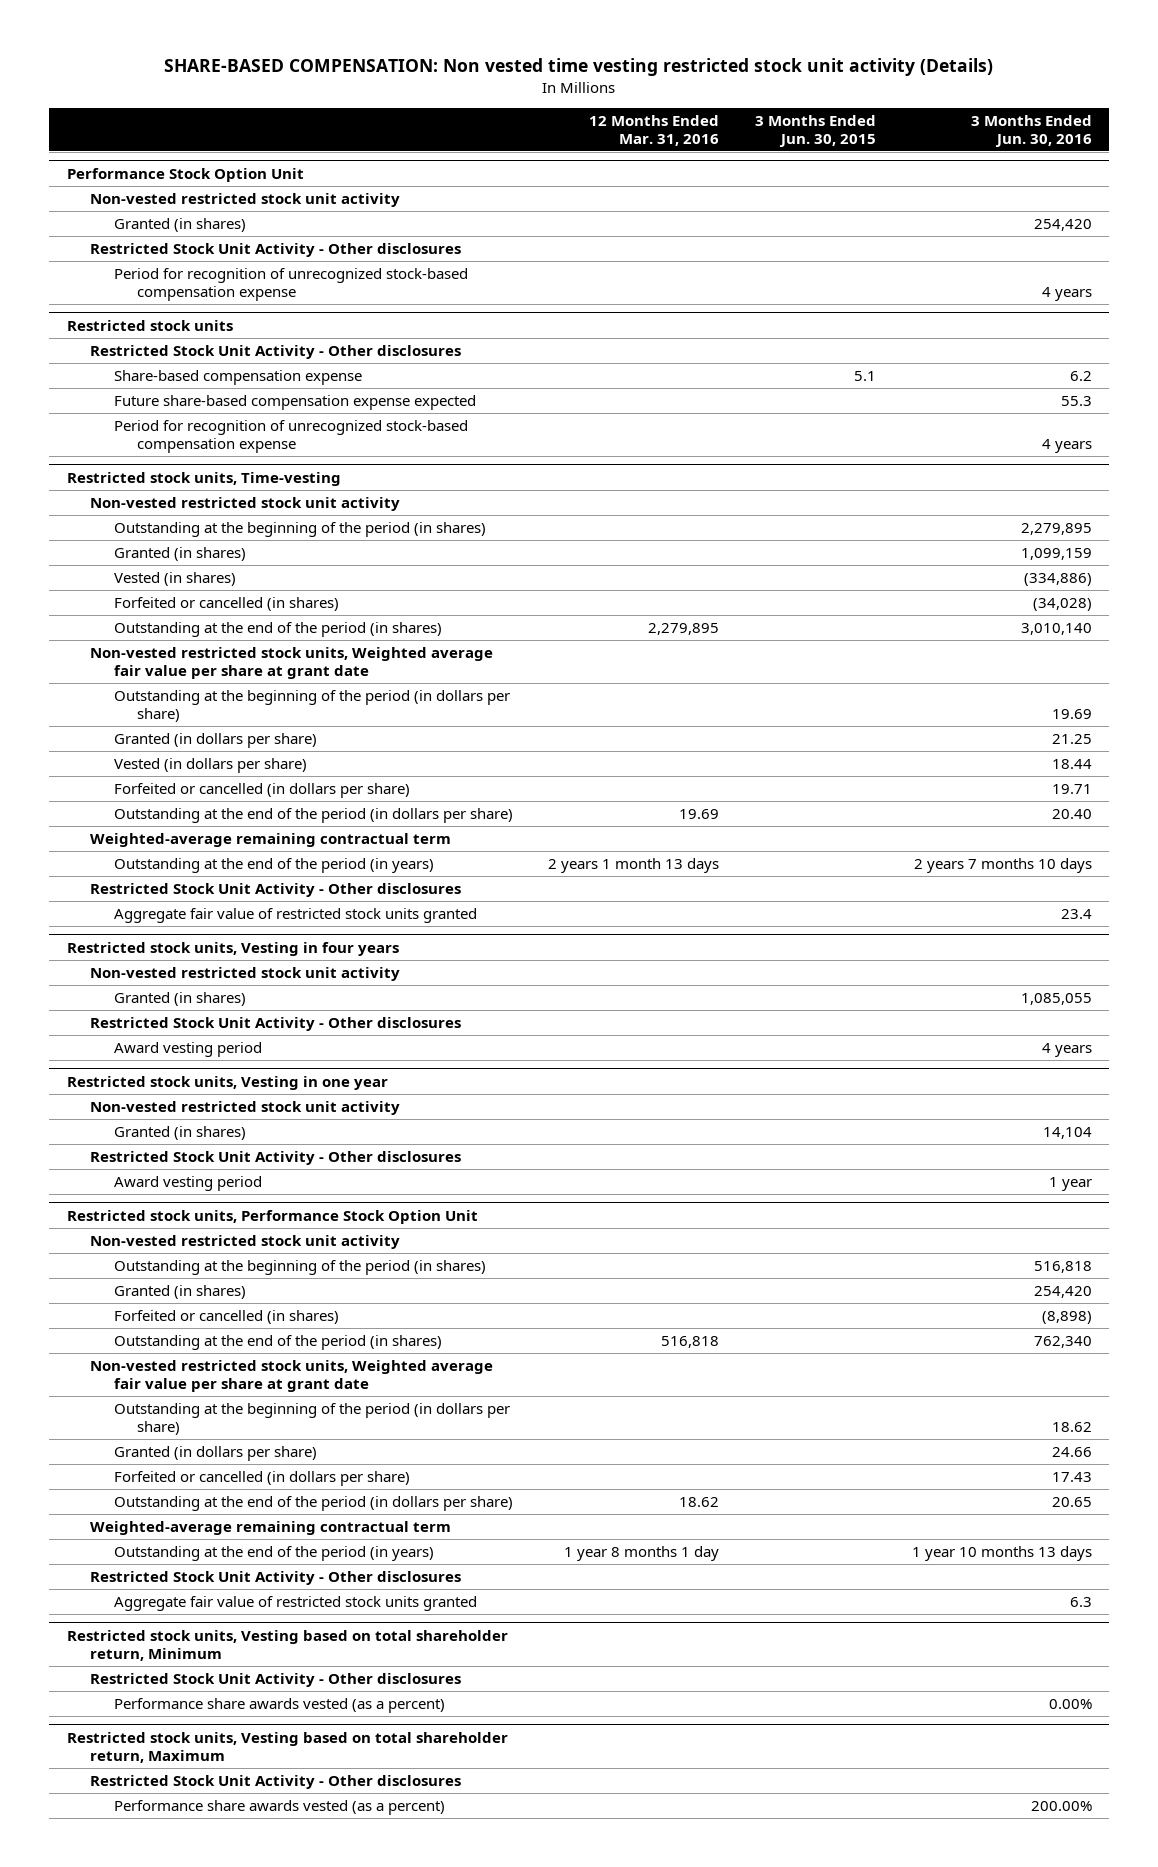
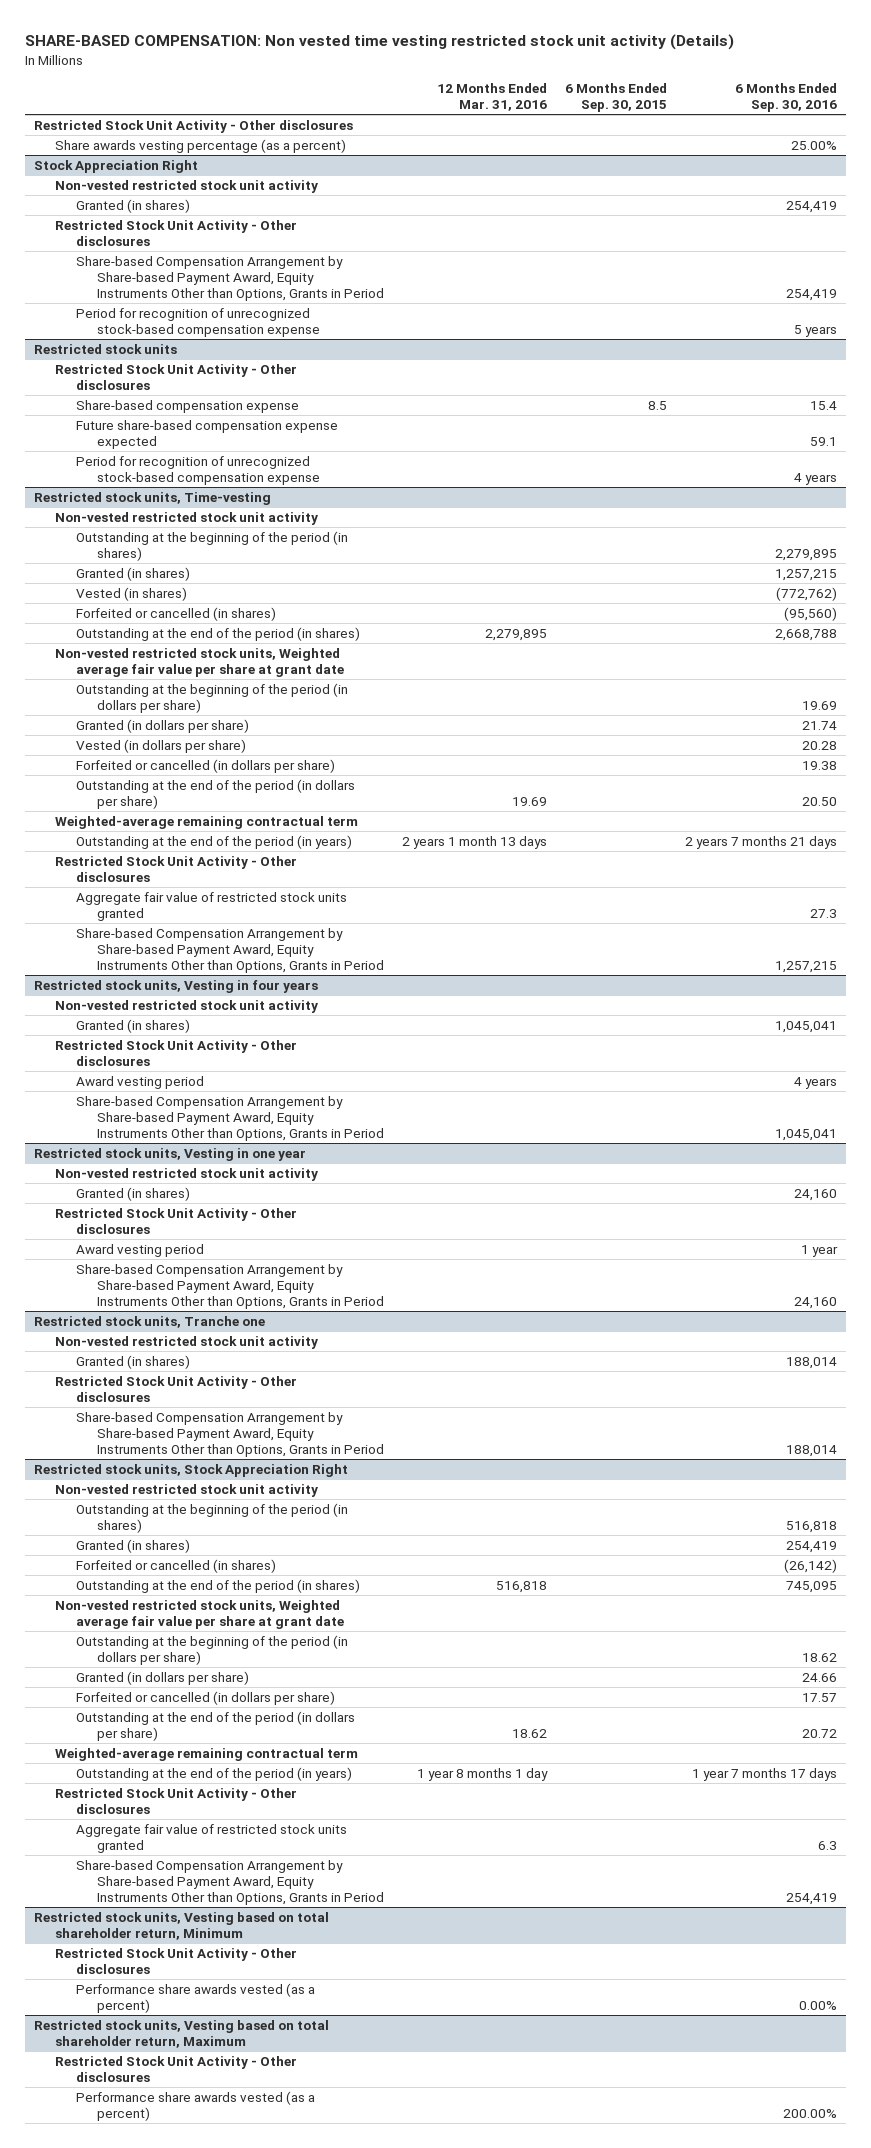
[754,114,876,147] 3 Months Ended Jun. 30, 2015 -> none
[970,114,1092,147] 3 Months Ended Jun. 30, 2016 -> none
none -> [565,83,668,113] 6 Months Ended Sep. 30, 2015
none -> [734,83,837,113] 6 Months Ended Sep. 30, 2016
none -> [33,119,353,133] Restricted Stock Unit Activity - Other disclosures
none -> [55,138,347,153] Share awards vesting percentage (as a percent)
[66,168,304,183] Performance Stock Option Unit -> [33,159,198,173] Stock Appreciation Right
none -> [76,255,385,301] Share-based Compensation Arrangement by Share-based Payment Award, Equity Instruments Other than Options, Grants in Period
none -> [76,927,385,973] Share-based Compensation Arrangement by Share-based Payment Award, Equity Instruments Other than Options, Grants in Period
none -> [76,1095,385,1141] Share-based Compensation Arrangement by Share-based Payment Award, Equity Instruments Other than Options, Grants in Period
none -> [76,1263,385,1309] Share-based Compensation Arrangement by Share-based Payment Award, Equity Instruments Other than Options, Grants in Period
none -> [33,1315,265,1328] Restricted stock units, Tranche one
none -> [55,1335,319,1349] Non-vested restricted stock unit activity
none -> [76,1354,191,1369] Granted (in shares)
none -> [55,1375,298,1402] Restricted Stock Unit Activity - Other disclosures
none -> [76,1411,385,1457] Share-based Compensation Arrangement by Share-based Payment Award, Equity Instruments Other than Options, Grants in Period
[66,1210,478,1225] Restricted stock units, Performance Stock Option Unit -> [33,1463,348,1477] Restricted stock units, Stock Appreciation Right
none -> [76,1859,385,1905] Share-based Compensation Arrangement by Share-based Payment Award, Equity Instruments Other than Options, Grants in Period

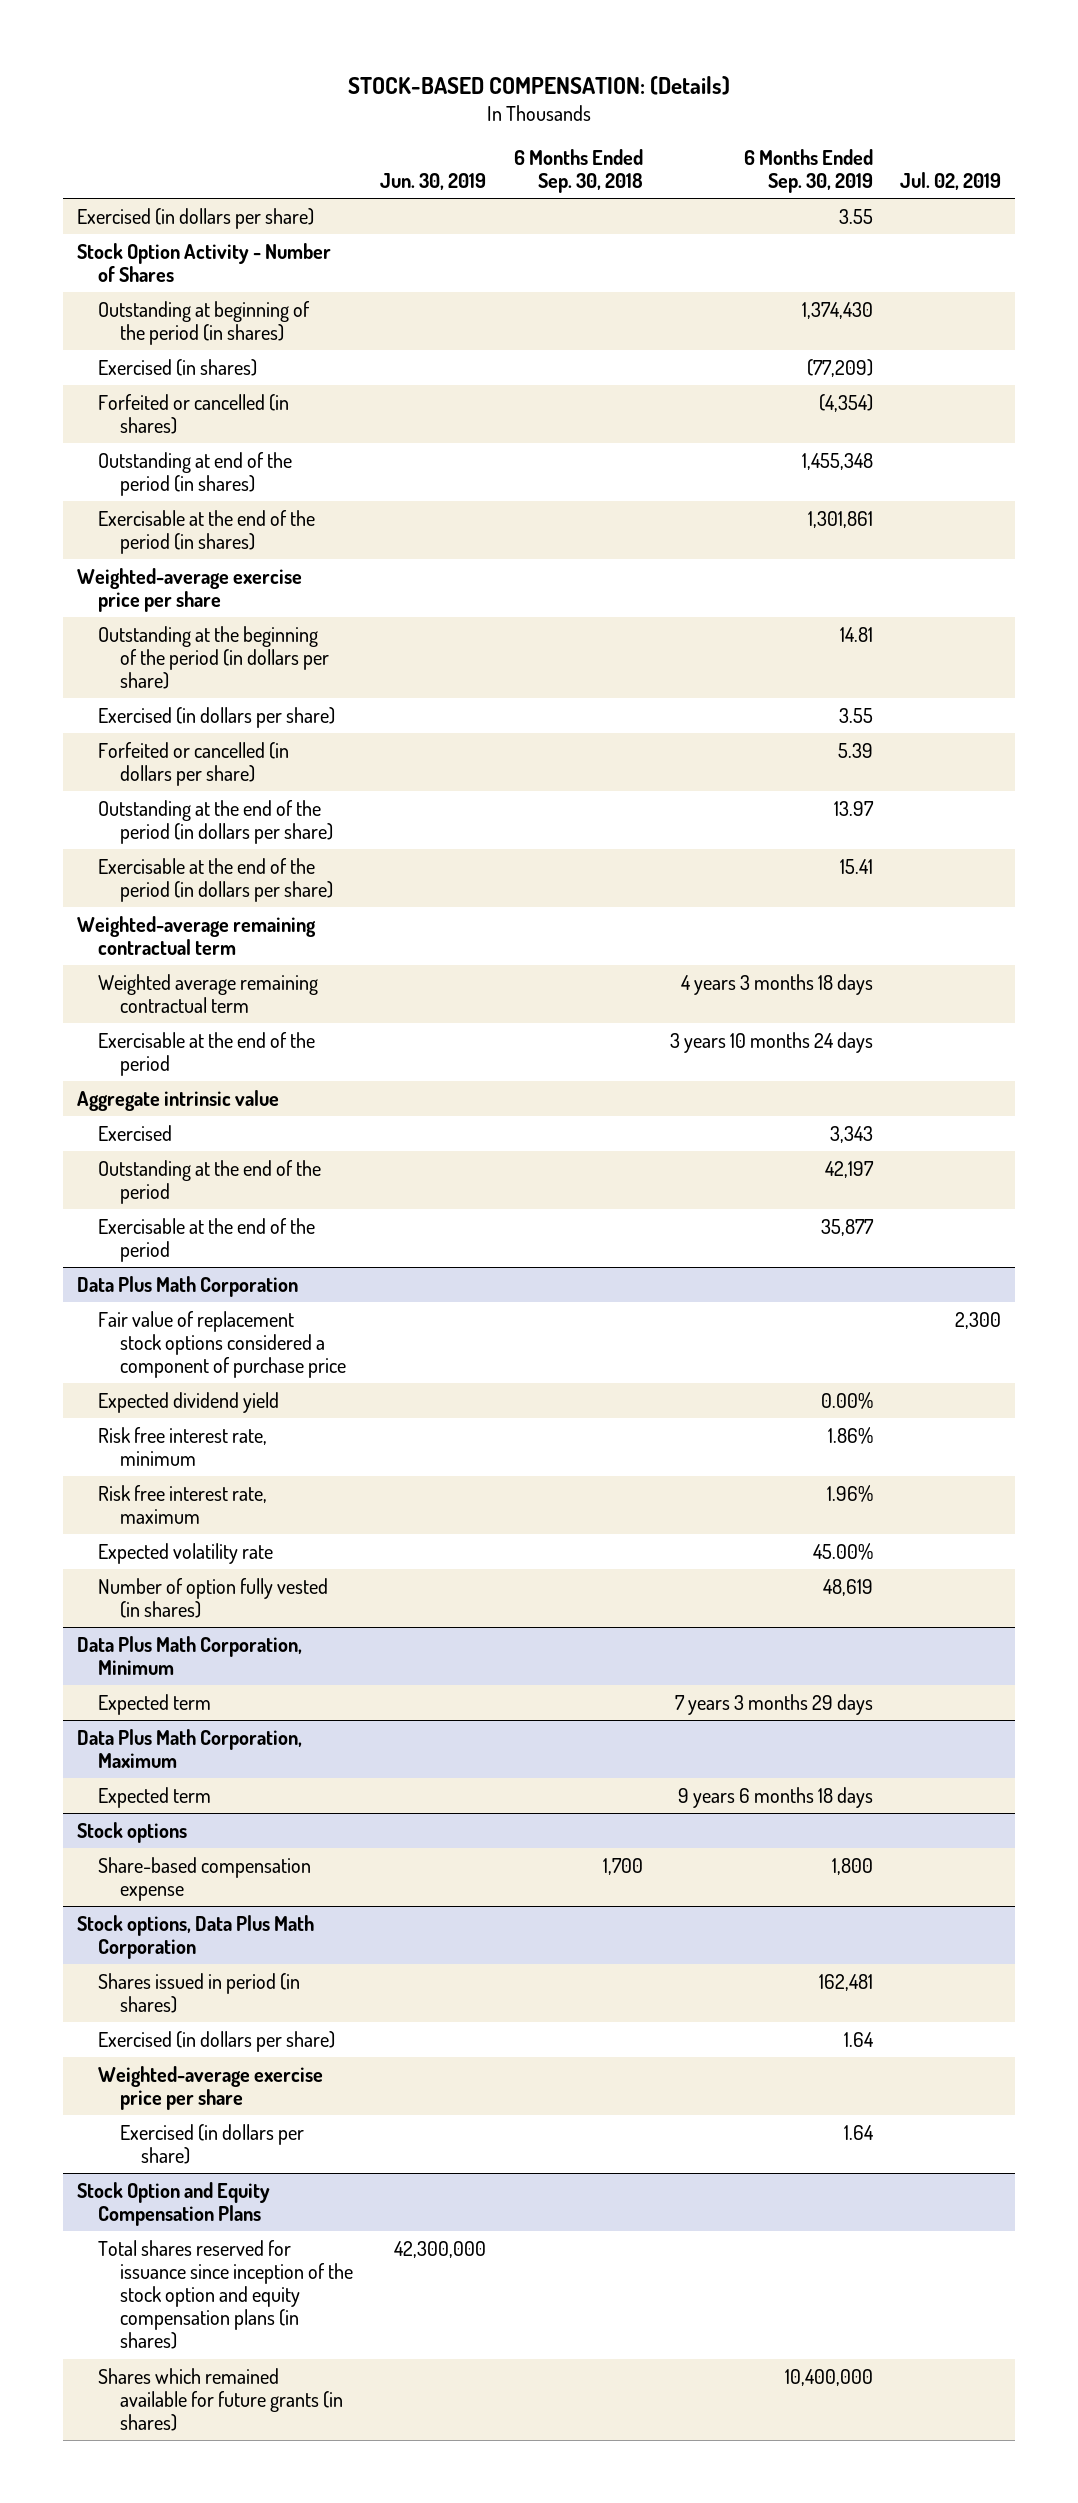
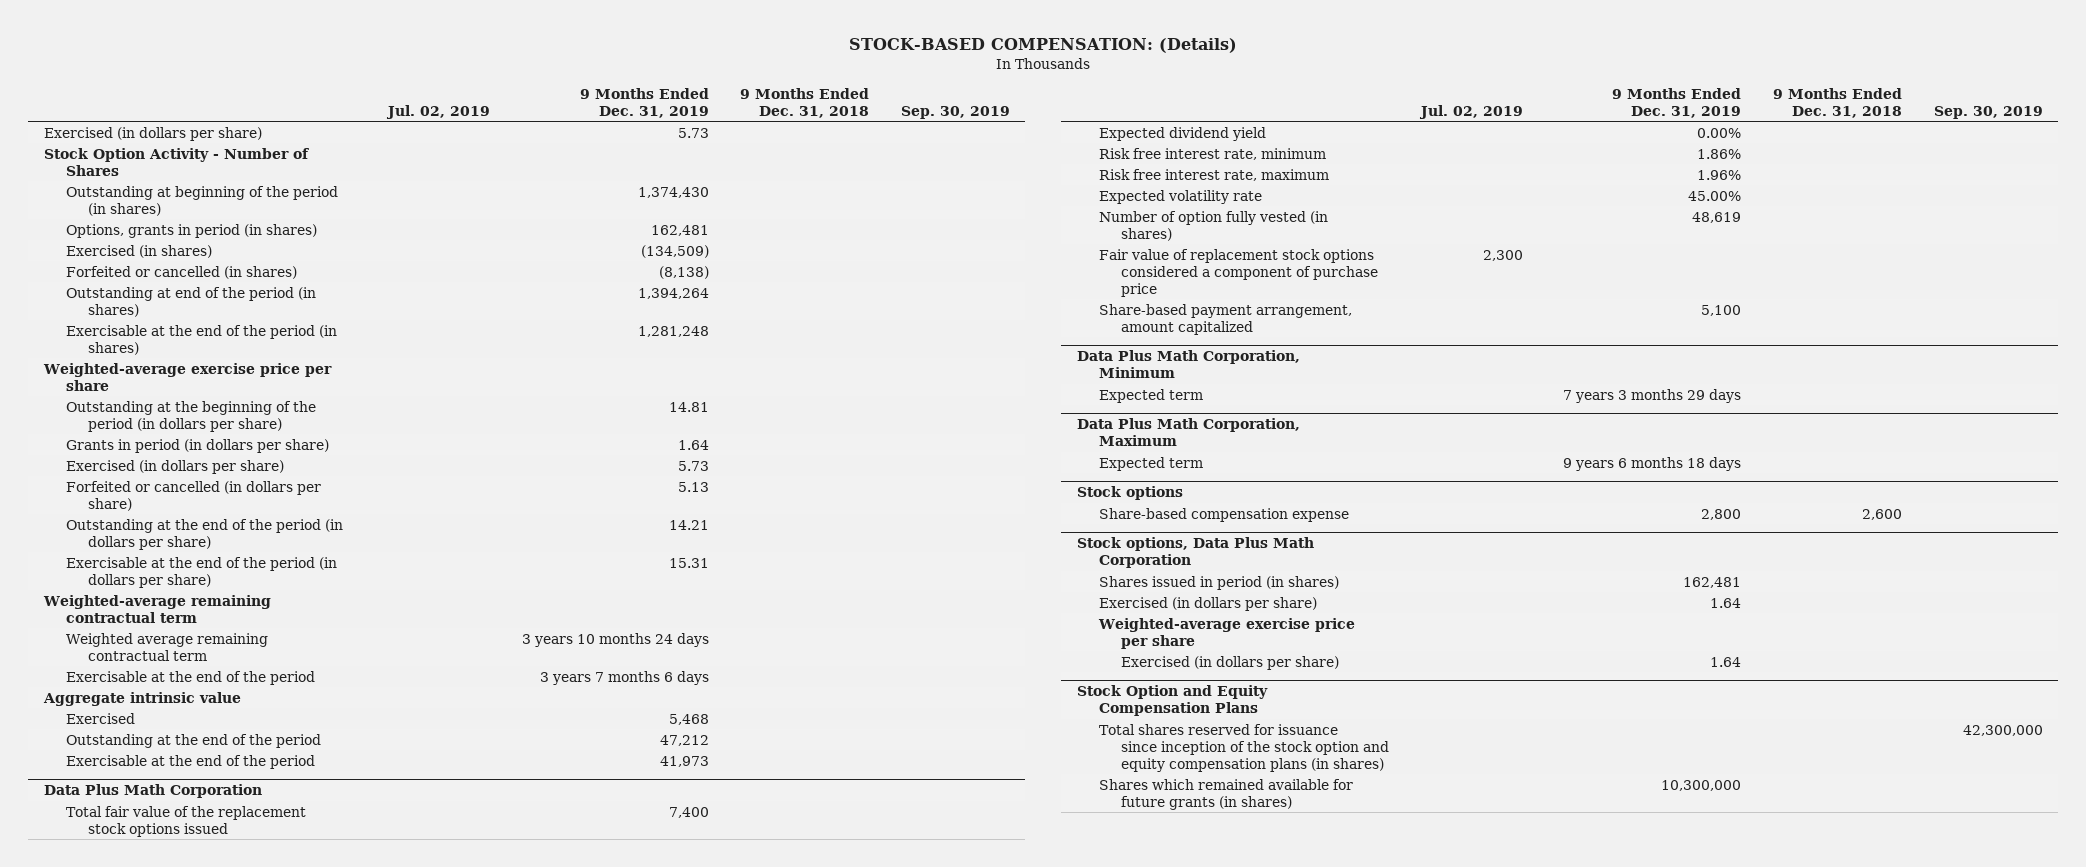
[380,173,487,191] Jun. 30, 2019 -> none
[513,148,643,194] 6 Months Ended Sep. 30, 2018 -> none
[743,148,873,194] 6 Months Ended Sep. 30, 2019 -> none
none -> [579,87,709,118] 9 Months Ended Dec. 31, 2019
none -> [740,87,870,118] 9 Months Ended Dec. 31, 2018
none -> [900,105,1010,119] Sep. 30, 2019
none -> [66,223,318,238] Options, grants in period (in shares)
none -> [66,438,330,453] Grants in period (in dollars per share)
none -> [66,805,307,837] Total fair value of the replacement stock options issued
[98,1310,346,1378] Fair value of replacement stock options considered a component of purchase price -> [1098,248,1379,297] Fair value of replacement stock options considered a component of purchase price
none -> [1098,303,1352,335] Share-based payment arrangement, amount capitalized

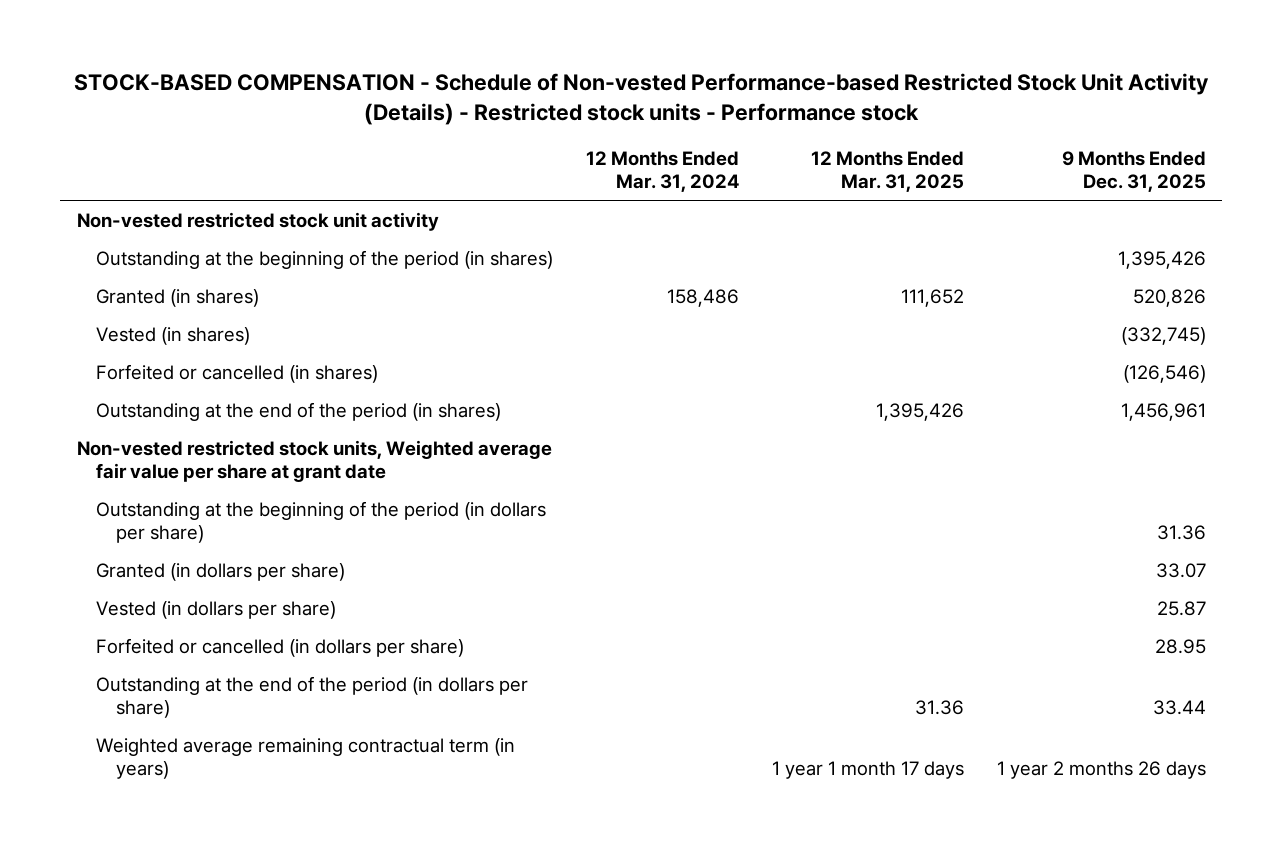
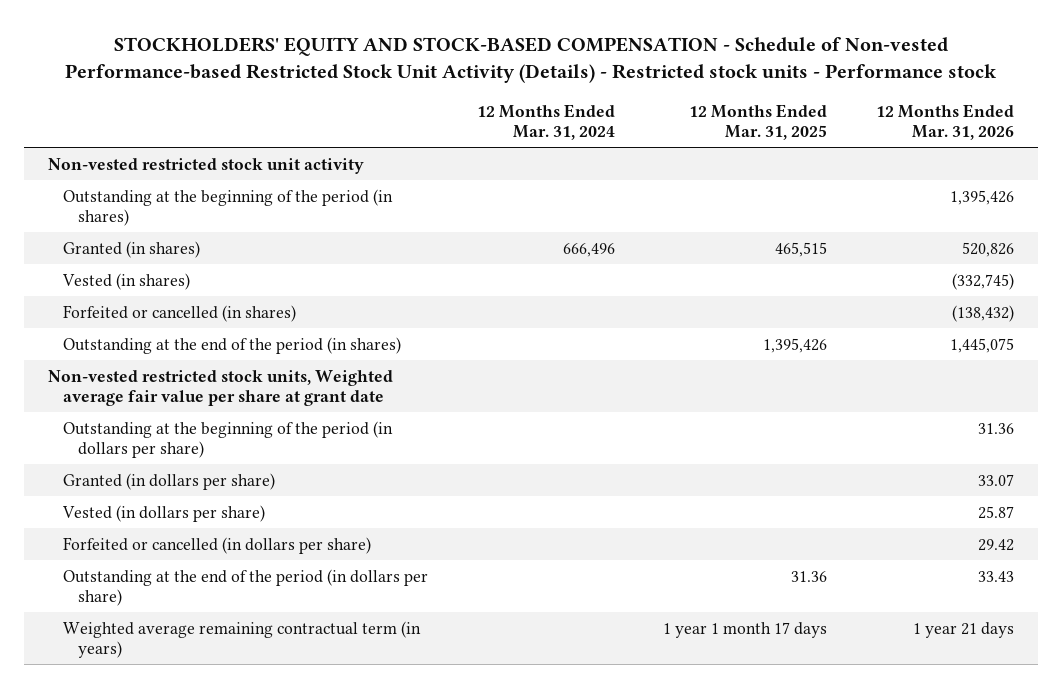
[74,73,1210,125] STOCK-BASED COMPENSATION - Schedule of Non-vested Performance-based Restricted Stock Unit Activity (Details) - Restricted stock units - Performance stock -> [64,36,997,83] STOCKHOLDERS' EQUITY AND STOCK-BASED COMPENSATION - Schedule of Non-vested Performance-based Restricted Stock Unit Activity (Details) - Restricted stock units - Performance stock
[1061,151,1206,193] 9 Months Ended Dec. 31, 2025 -> none
none -> [875,103,1014,140] 12 Months Ended Mar. 31, 2026
[667,288,740,307] 158,486 -> [562,242,615,257] 666,496
[901,288,965,307] 111,652 -> [775,241,828,257] 465,515

